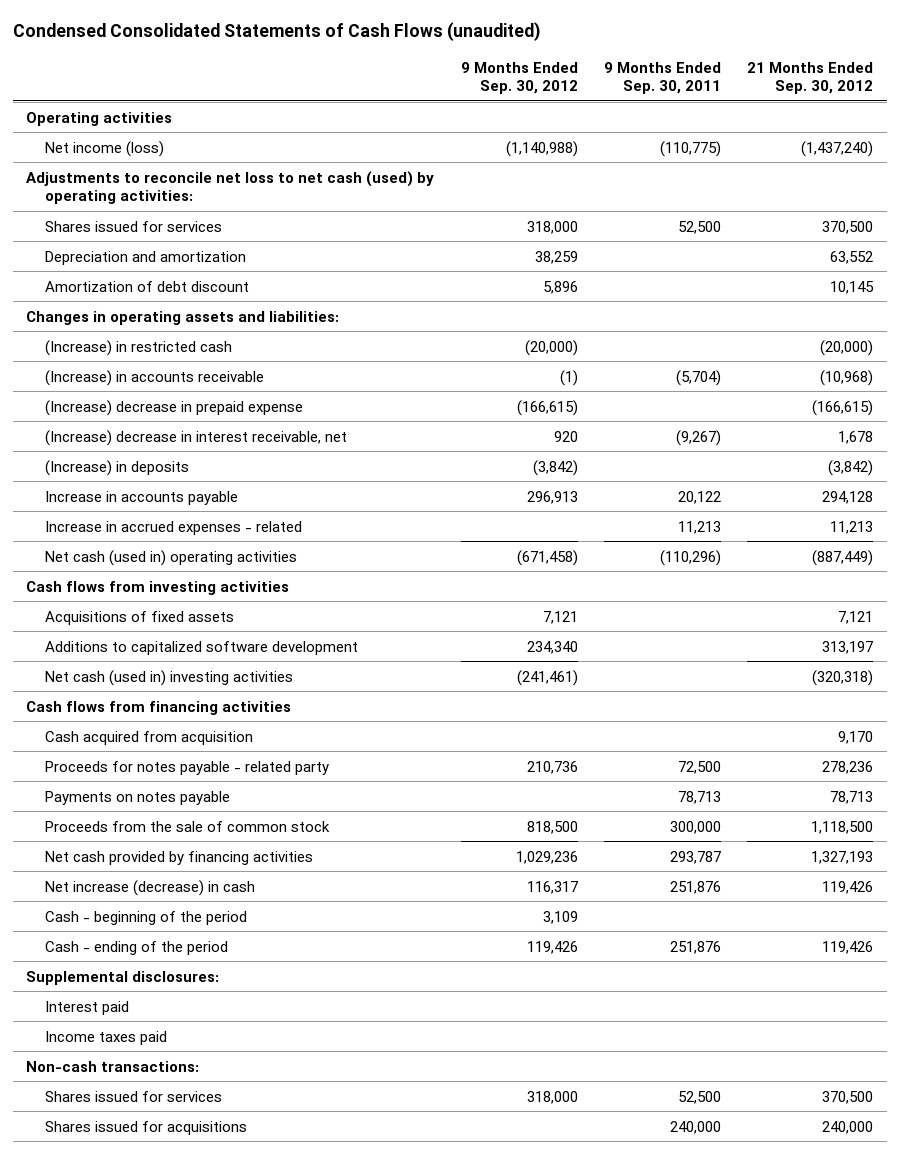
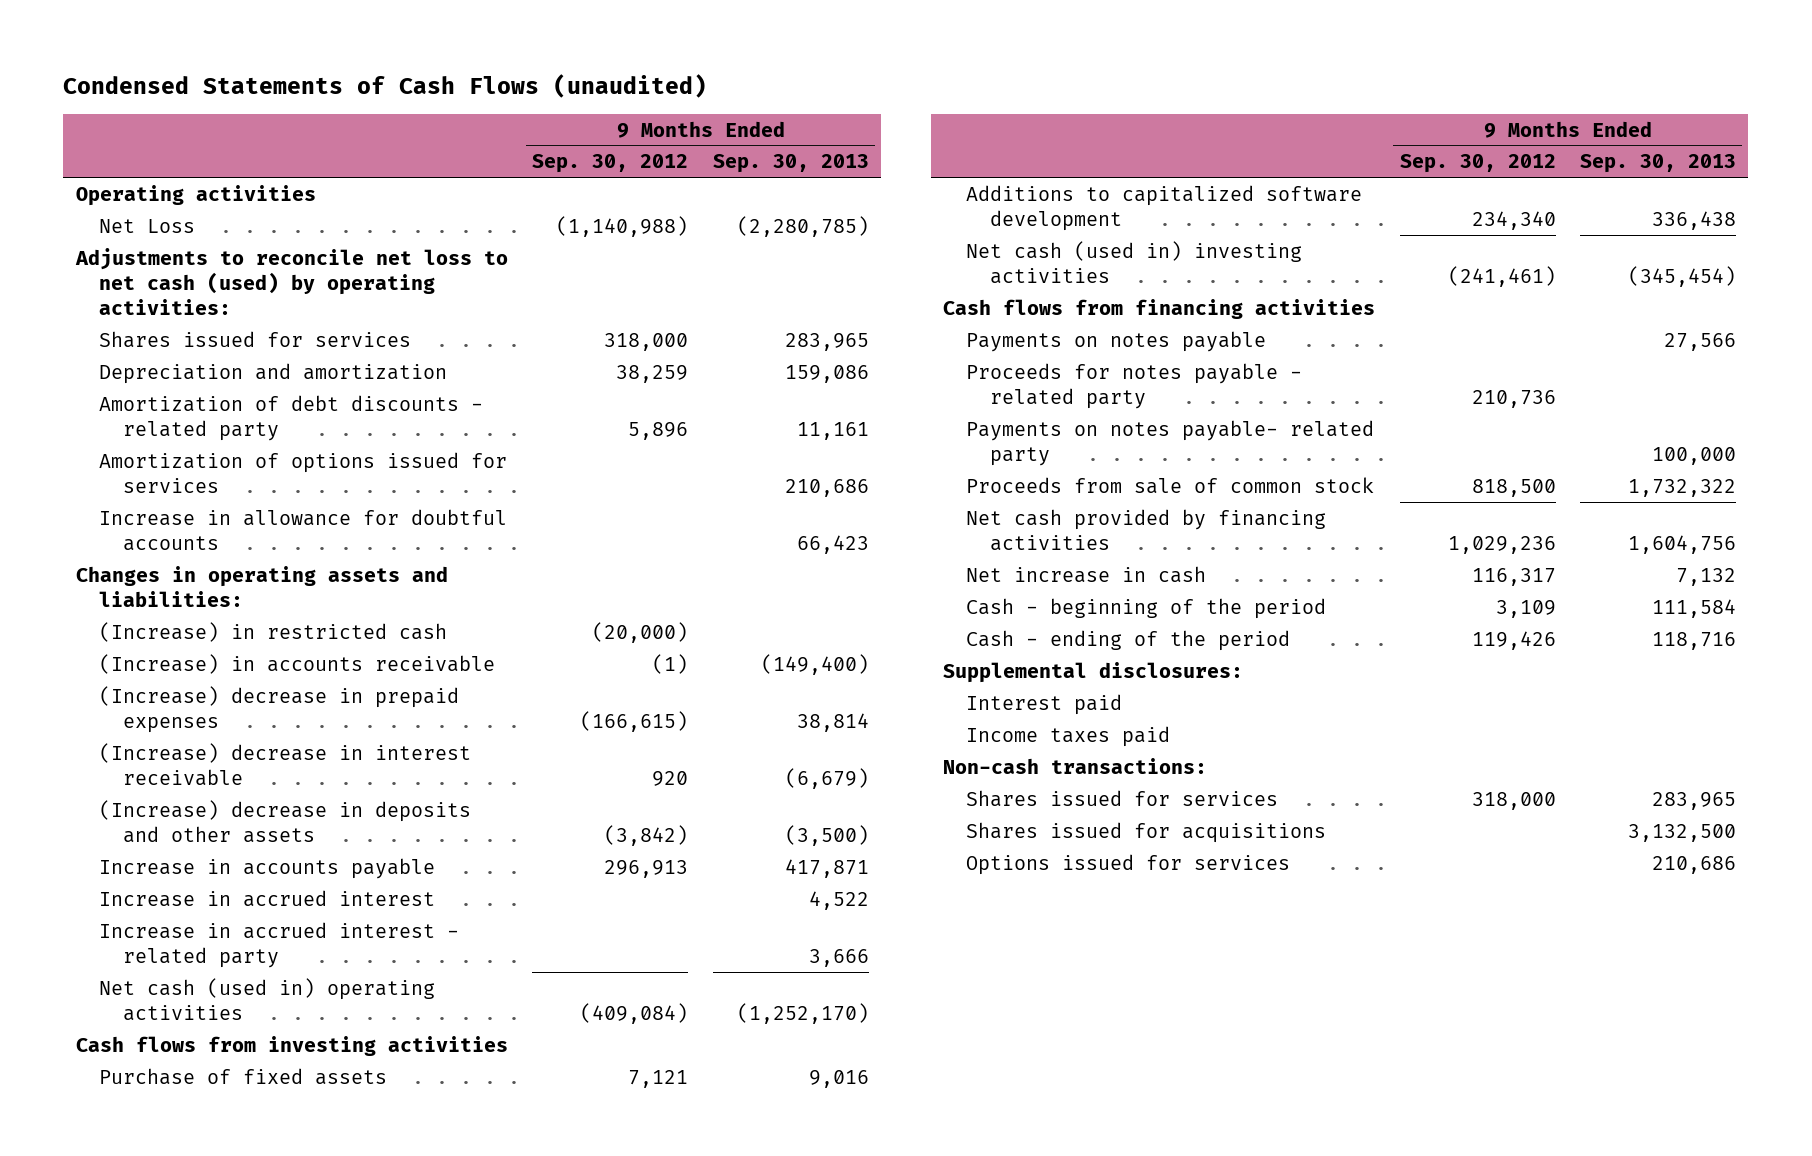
[13,21,542,41] Condensed Consolidated Statements of Cash Flows (unaudited) -> [63,74,708,99] Condensed Statements of Cash Flows (unaudited)
[604,61,722,95] 9 Months Ended Sep. 30, 2011 -> none
[747,61,874,95] 21 Months Ended Sep. 30, 2012 -> none
none -> [712,154,869,174] Sep. 30, 2013
[44,140,164,157] Net income (loss) -> [99,218,196,233] Net Loss
[44,280,249,292] Amortization of debt discount -> [99,394,484,441] Amortization of debt discounts - related party
none -> [99,451,508,493] Amortization of options issued for services
none -> [99,508,508,551] Increase in allowance for doubtful accounts
[44,399,303,416] (Increase) decrease in prepaid expense -> [99,685,460,733] (Increase) decrease in prepaid expenses
[44,429,347,446] (Increase) decrease in interest receivable, net -> [99,742,472,786] (Increase) decrease in interest receivable
[44,459,189,476] (Increase) in deposits -> [99,799,472,843] (Increase) decrease in deposits and other assets
[44,520,302,535] Increase in accrued expenses - related -> [99,889,436,907] Increase in accrued interest
none -> [99,921,460,968] Increase in accrued interest - related party
[516,549,578,566] (671,458) -> [580,1002,689,1024] (409,084)
[44,610,234,625] Acquisitions of fixed assets -> [99,1067,388,1085] Purchase of fixed assets
[44,730,253,745] Cash acquired from acquisition -> none
[44,760,329,775] Proceeds for notes payable - related party -> [966,362,1303,409] Proceeds for notes payable - related party
none -> [966,419,1375,466] Payments on notes payable- related party
[44,820,330,832] Proceeds from the sale of common stock -> [966,476,1375,494] Proceeds from sale of common stock
[44,879,255,896] Net increase (decrease) in cash -> [966,565,1207,583] Net increase in cash
none -> [966,853,1291,875] Options issued for services

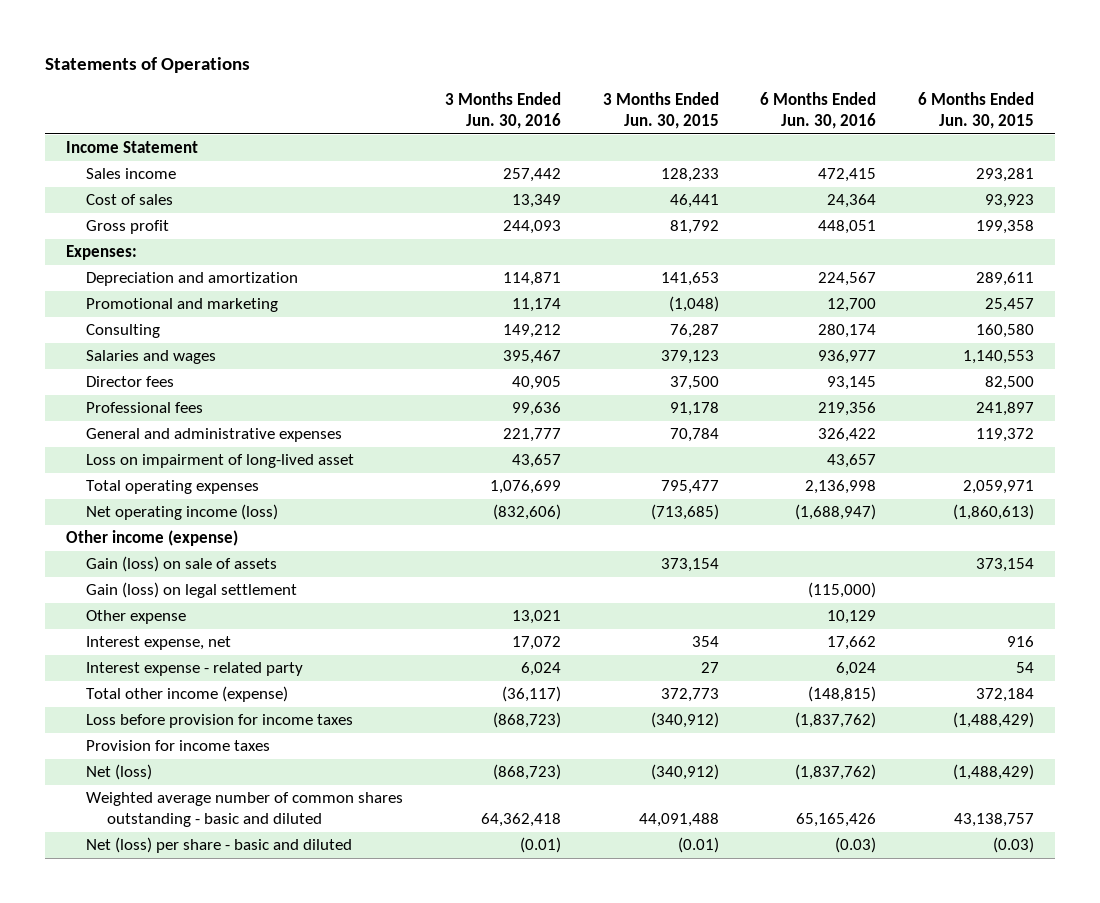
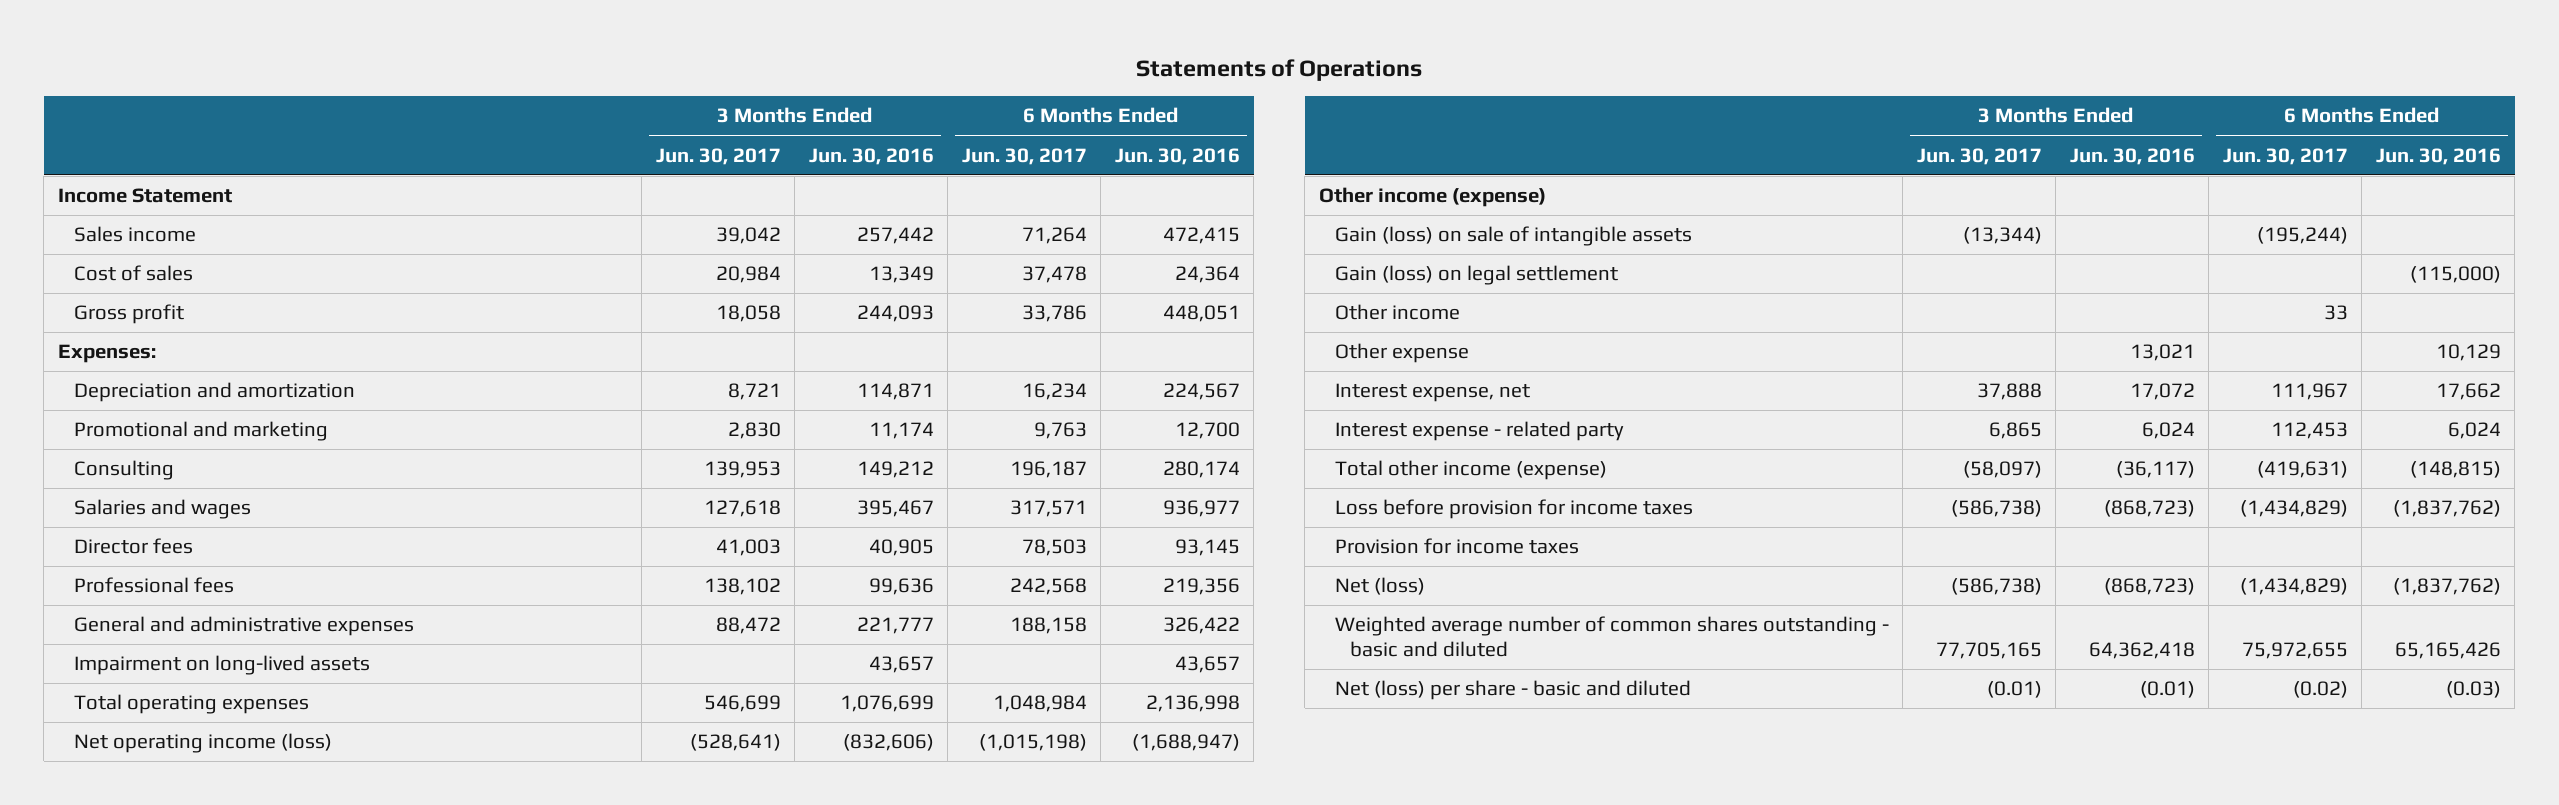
[602,92,719,130] 3 Months Ended Jun. 30, 2015 -> none
[918,92,1035,130] 6 Months Ended Jun. 30, 2015 -> none
none -> [655,147,781,165] Jun. 30, 2017
none -> [961,147,1087,165] Jun. 30, 2017
[86,454,355,469] Loss on impairment of long-lived asset -> [73,655,370,676] Impairment on long-lived assets
[86,556,278,573] Gain (loss) on sale of assets -> [1334,226,1692,247] Gain (loss) on sale of intangible assets
none -> [1334,304,1460,321] Other income

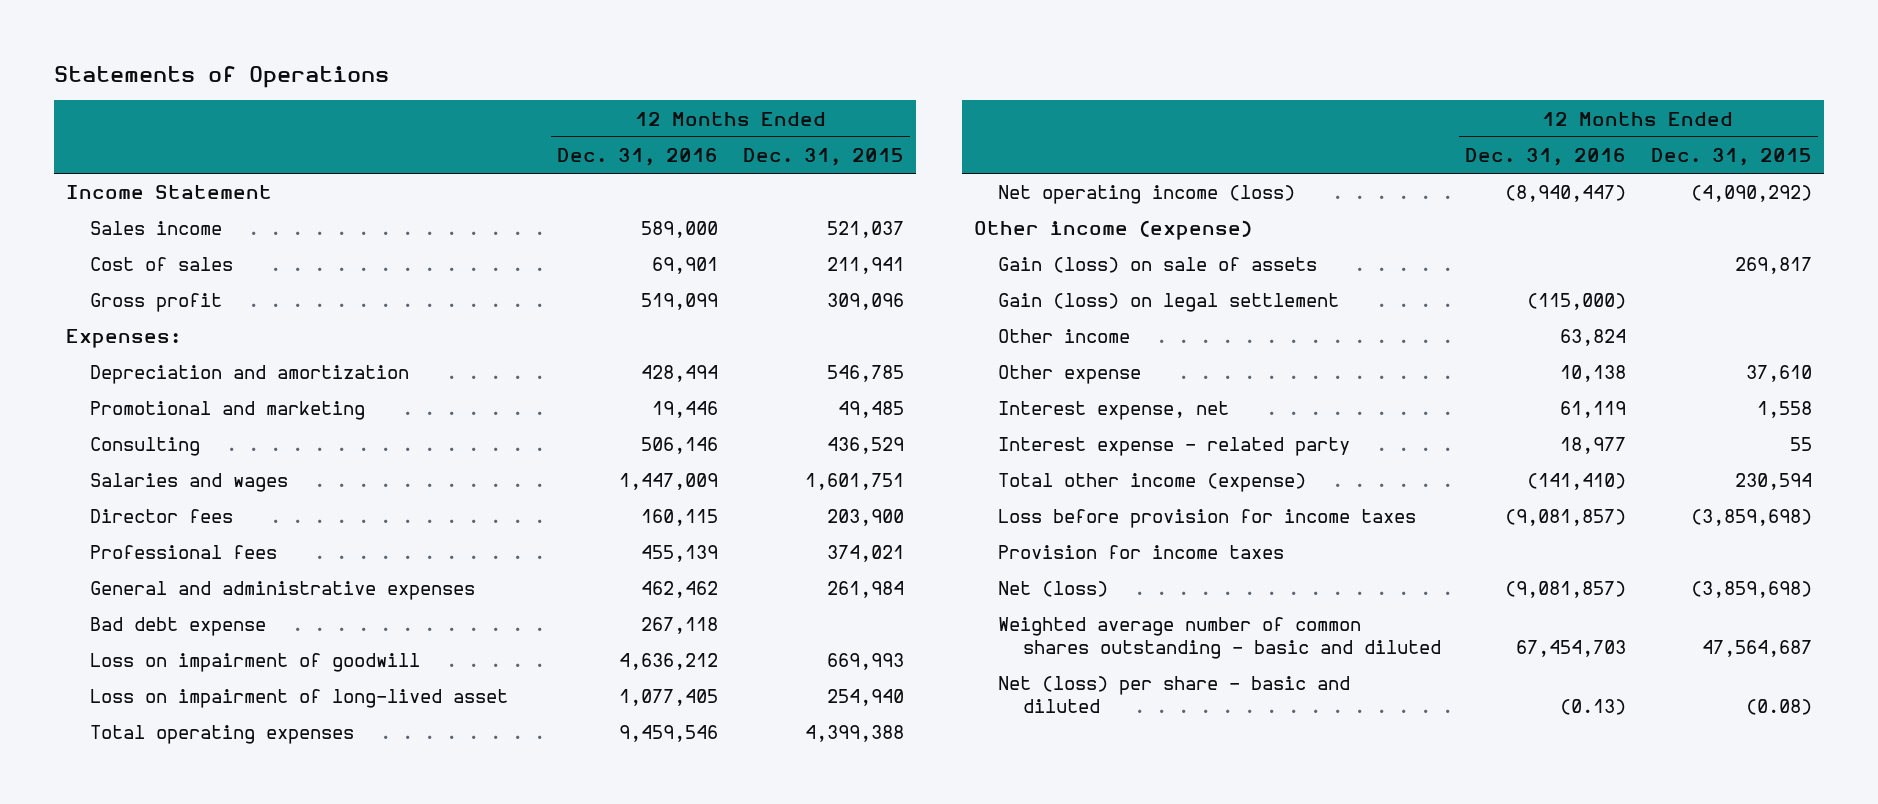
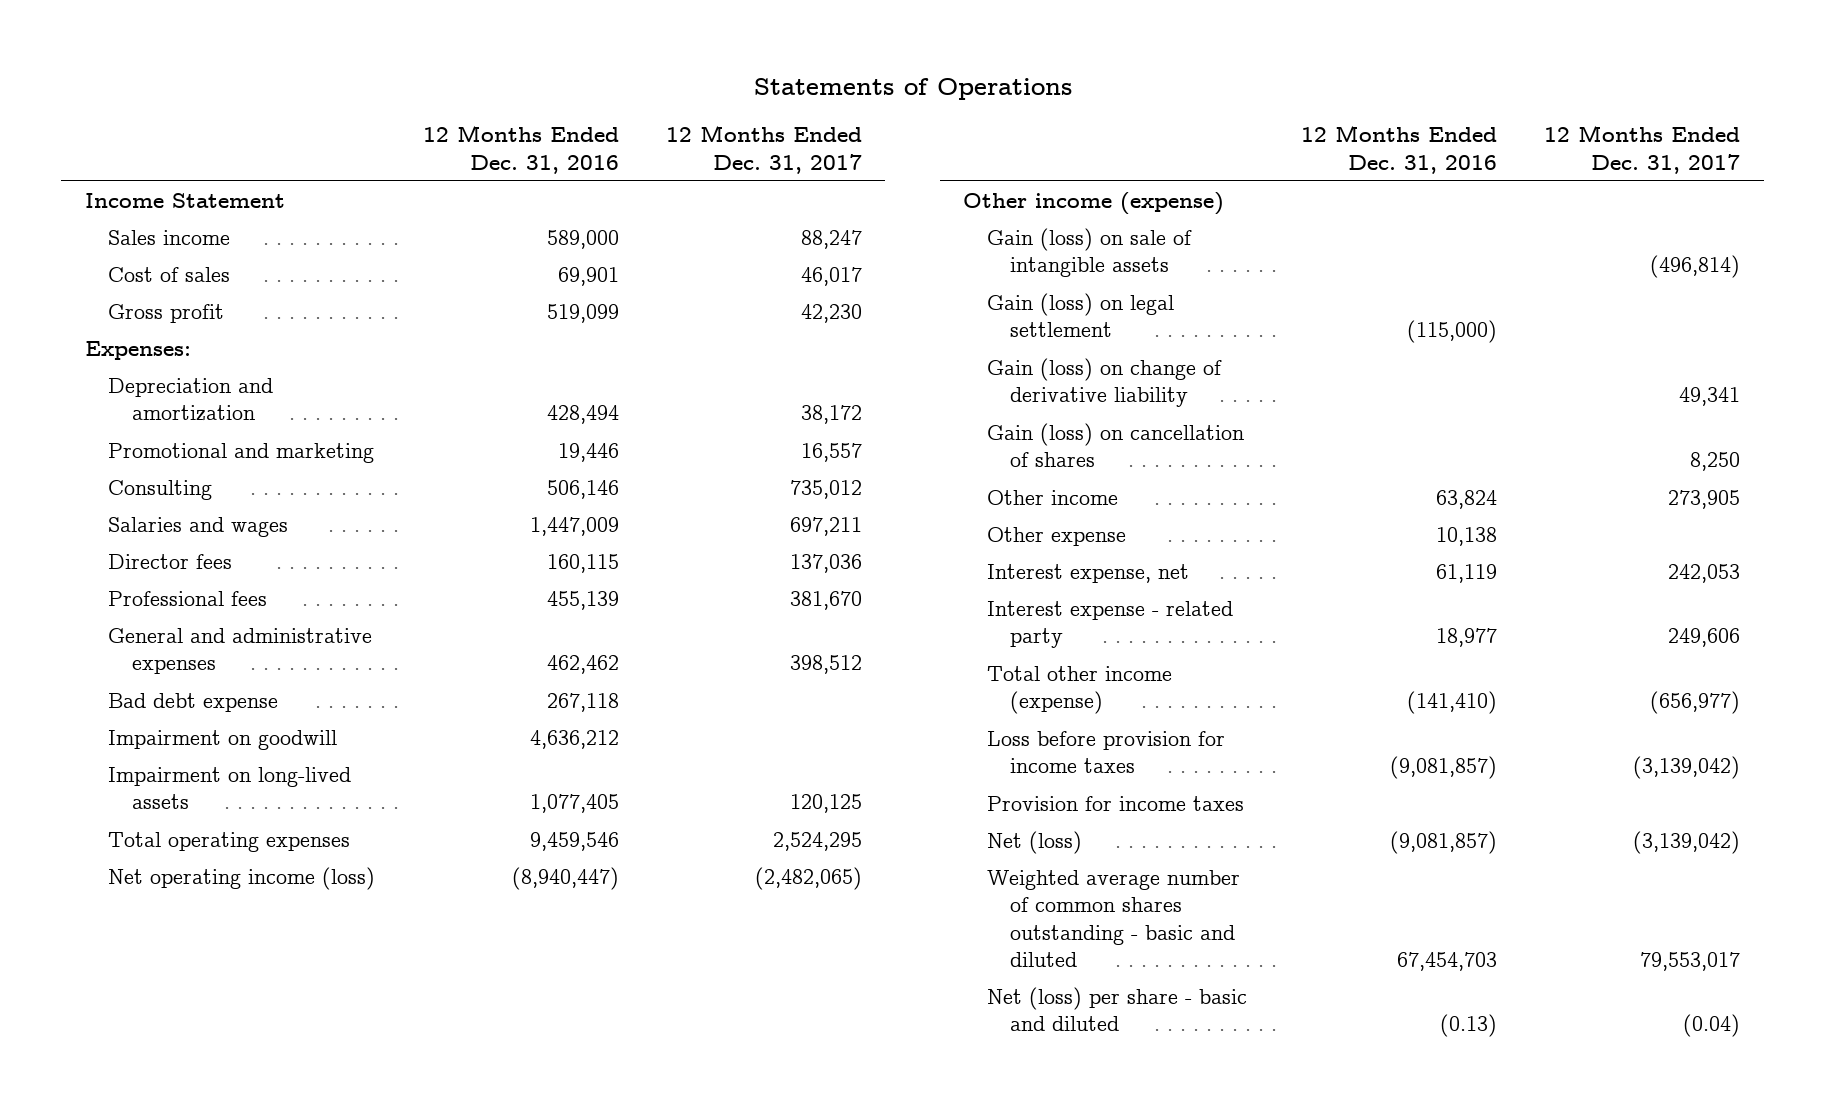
[742,148,904,167] Dec. 31, 2015 -> none
none -> [665,125,862,174] 12 Months Ended Dec. 31, 2017
[90,653,421,673] Loss on impairment of goodwill -> [108,730,338,751] Impairment on goodwill
[90,689,509,709] Loss on impairment of long-lived asset -> [108,767,352,810] Impairment on long-lived assets
[998,257,1318,274] Gain (loss) on sale of assets -> [986,228,1192,278] Gain (loss) on sale of intangible assets
none -> [986,358,1222,408] Gain (loss) on change of derivative liability
none -> [986,423,1244,468] Gain (loss) on cancellation of shares

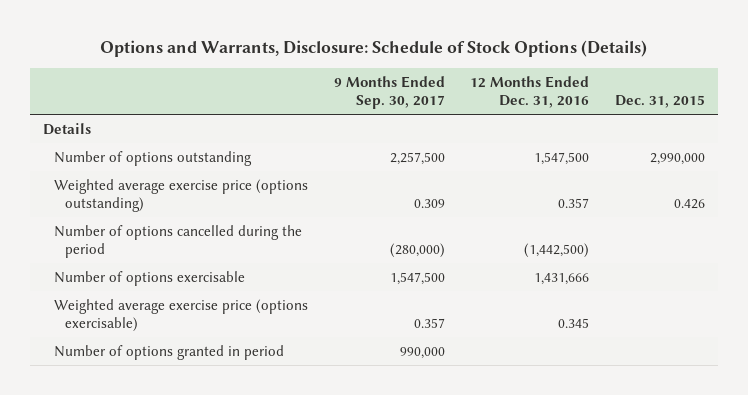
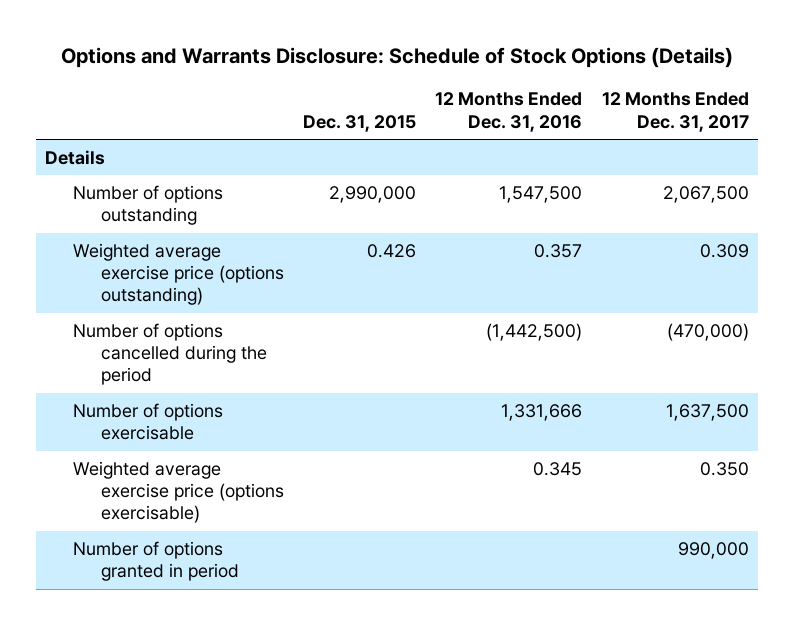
[99,40,647,58] Options and Warrants, Disclosure: Schedule of Stock Options (Details) -> [60,47,733,69] Options and Warrants Disclosure: Schedule of Stock Options (Details)
[333,76,445,110] 9 Months Ended Sep. 30, 2017 -> none
none -> [601,92,749,132] 12 Months Ended Dec. 31, 2017
[534,273,590,286] 1,431,666 -> [501,404,583,422] 1,331,666

